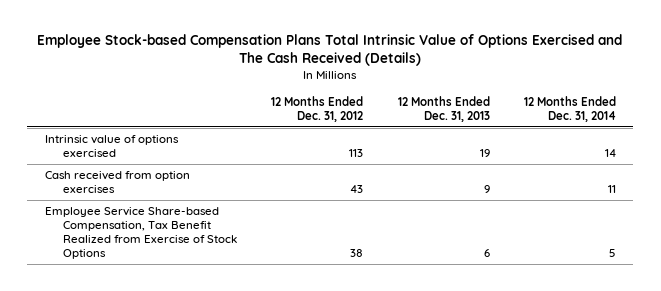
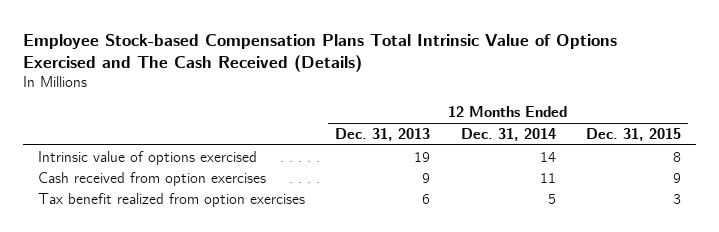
[271,95,364,122] 12 Months Ended Dec. 31, 2012 -> none
none -> [585,127,681,141] Dec. 31, 2015
[44,207,237,260] Employee Service Share-based Compensation, Tax Benefit Realized from Exercise of Stock Options -> [38,192,306,207] Tax benefit realized from option exercises

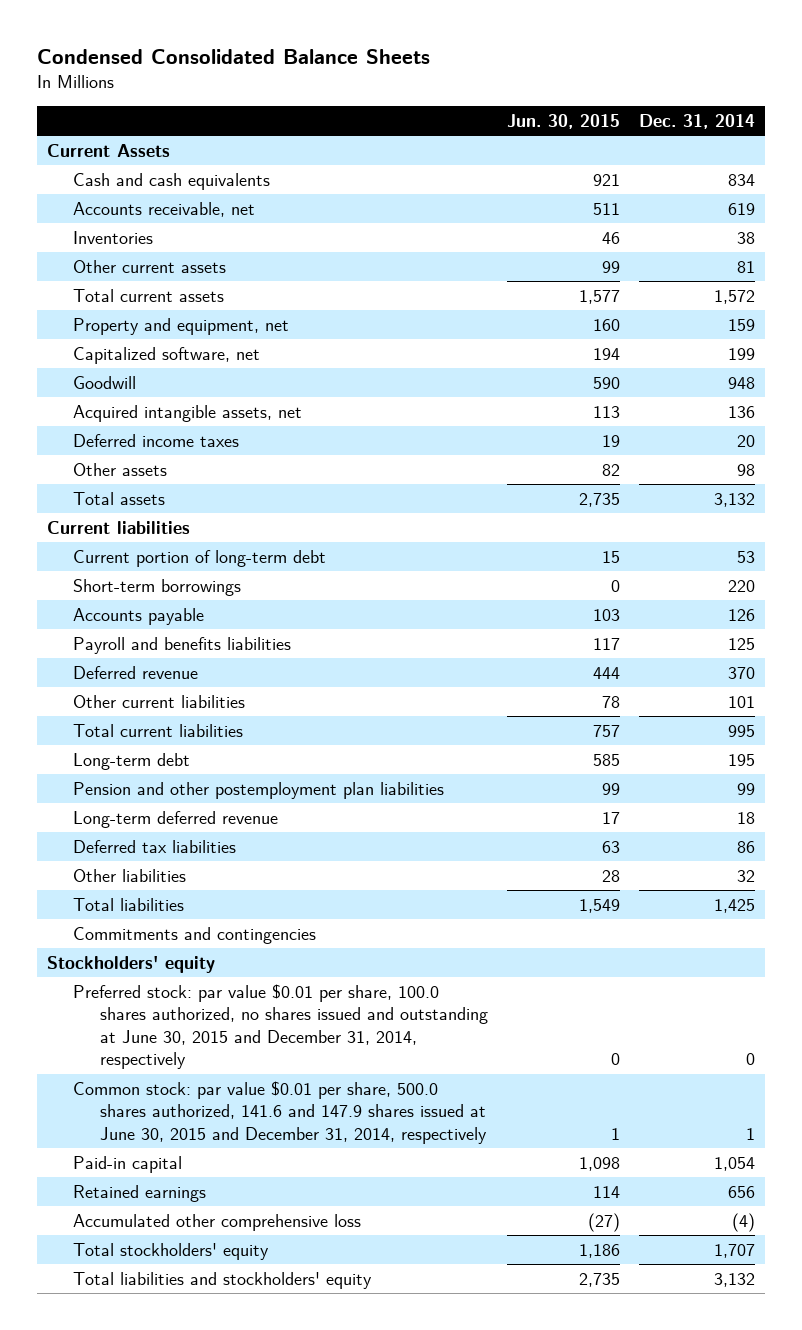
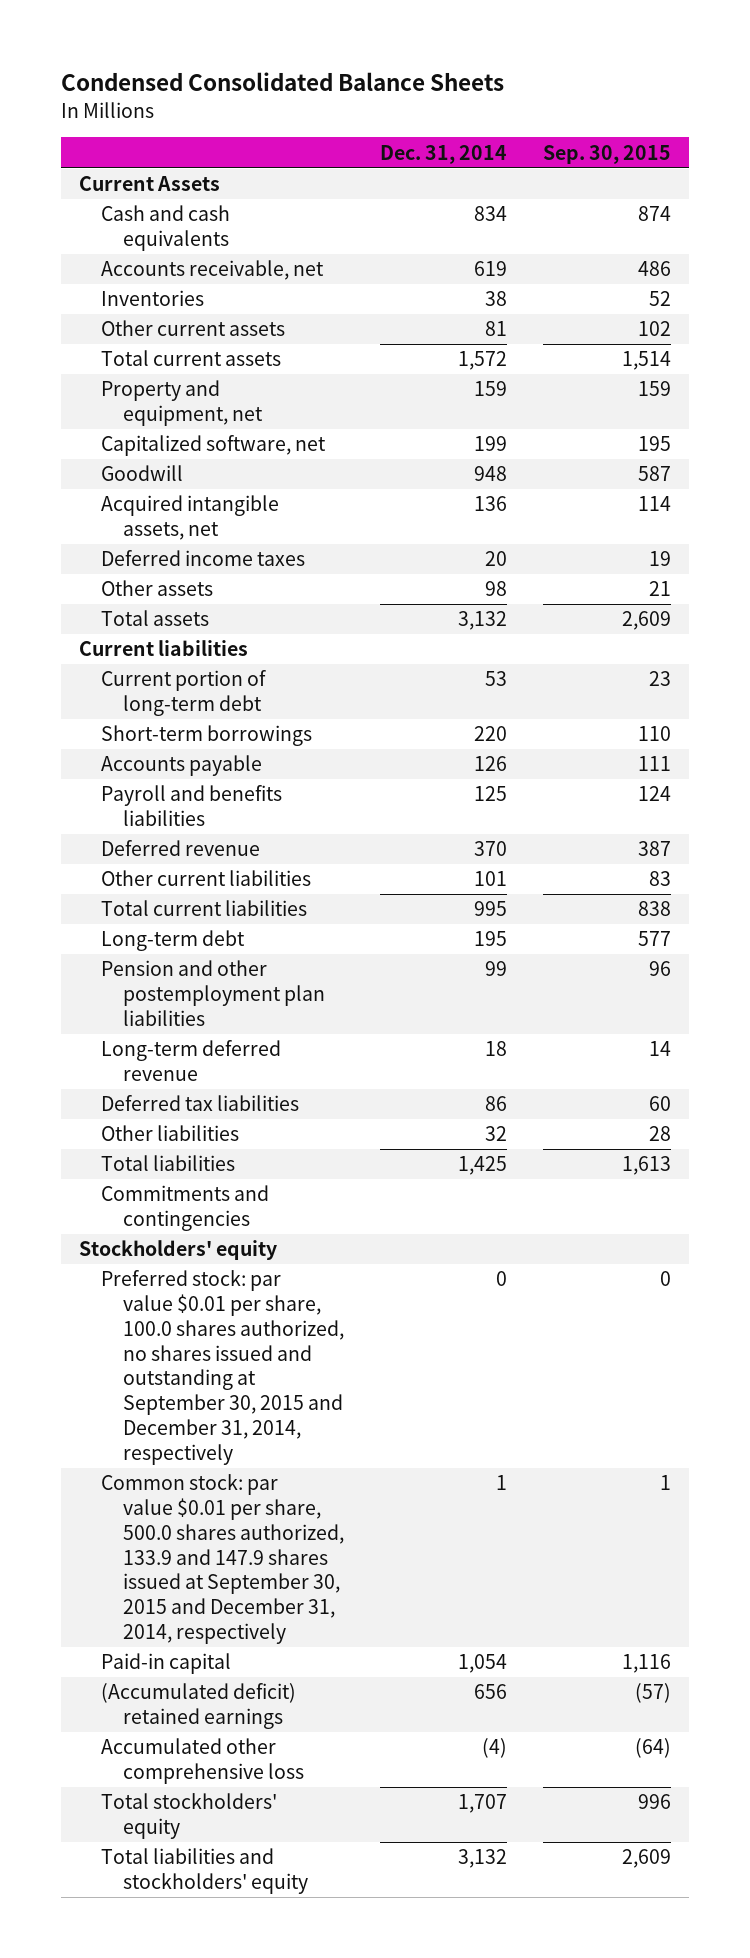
[506,113,620,129] Jun. 30, 2015 -> none
none -> [542,144,671,164] Sep. 30, 2015
[73,983,488,1070] Preferred stock: par value $0.01 per share, 100.0 shares authorized, no shares issued and outstanding at June 30, 2015 and December 31, 2014, respectively -> [101,1270,345,1465] Preferred stock: par value $0.01 per share, 100.0 shares authorized, no shares issued and outstanding at September 30, 2015 and December 31, 2014, respectively
[73,1080,487,1144] Common stock: par value $0.01 per share, 500.0 shares authorized, 141.6 and 147.9 shares issued at June 30, 2015 and December 31, 2014, respectively -> [101,1474,345,1644] Common stock: par value $0.01 per share, 500.0 shares authorized, 133.9 and 147.9 shares issued at September 30, 2015 and December 31, 2014, respectively
[73,1184,207,1202] Retained earnings -> [101,1683,297,1729] (Accumulated deficit) retained earnings

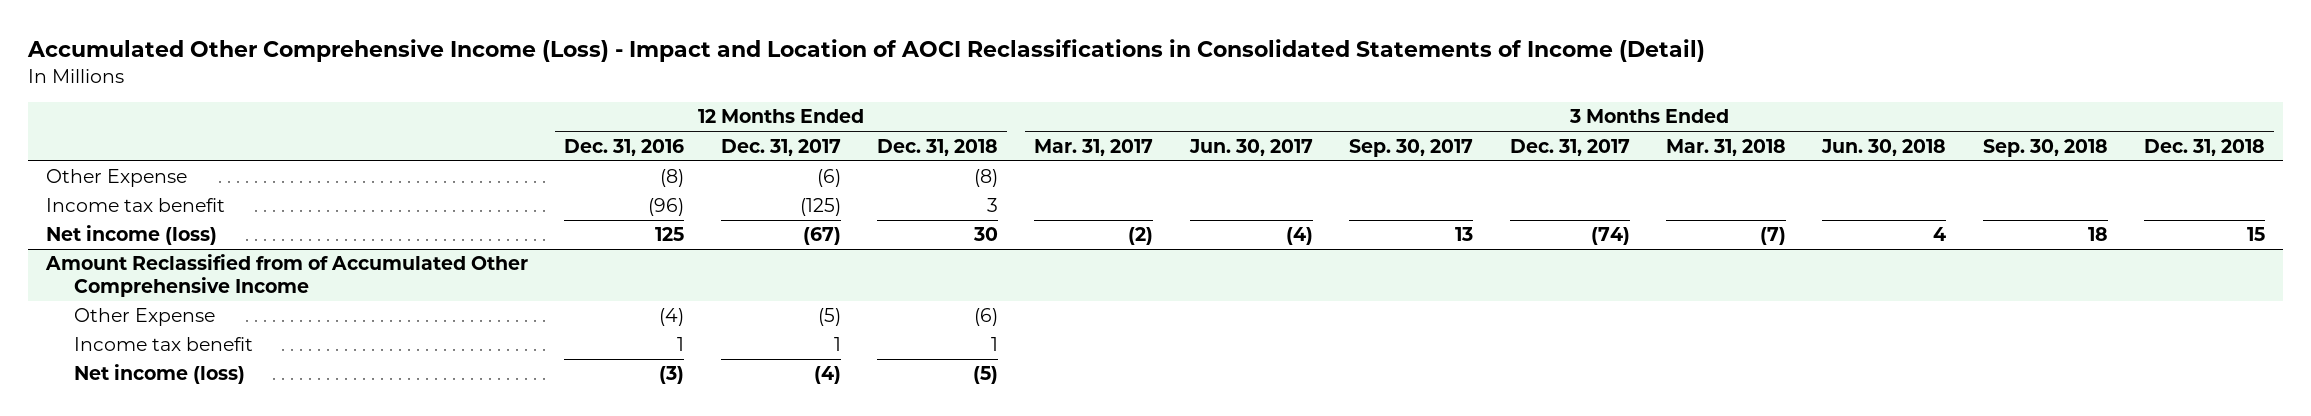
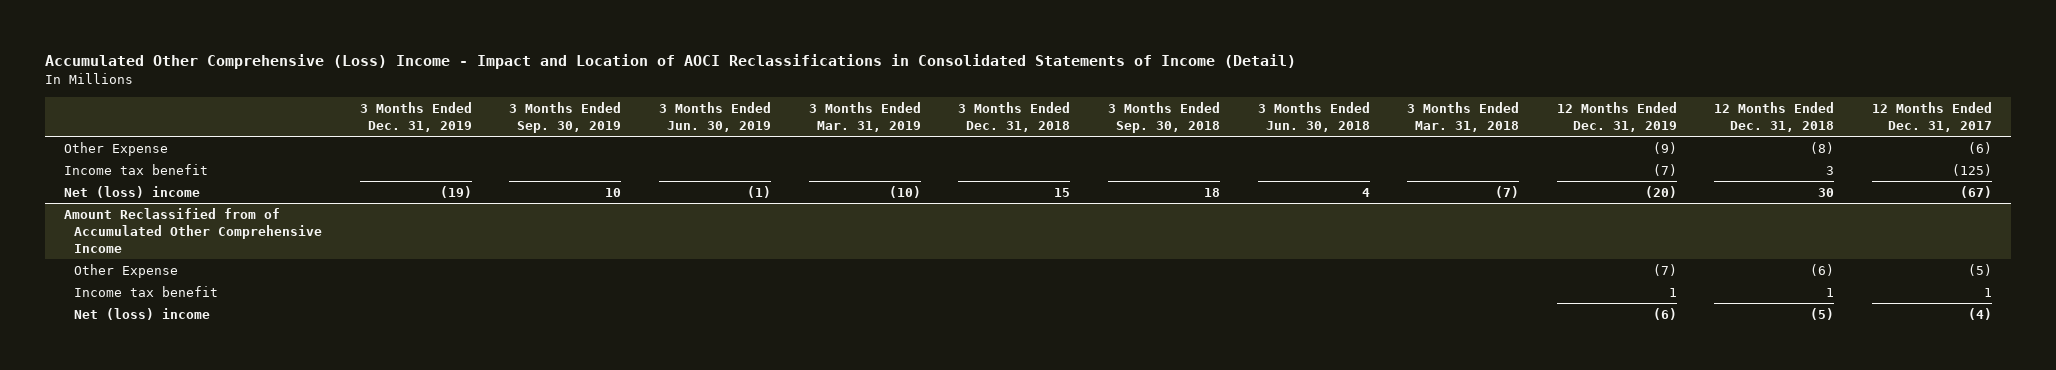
[26,39,1705,63] Accumulated Other Comprehensive Income (Loss) - Impact and Location of AOCI Reclassifications in Consolidated Statements of Income (Detail) -> [45,53,1297,69] Accumulated Other Comprehensive (Loss) Income - Impact and Location of AOCI Reclassifications in Consolidated Statements of Income (Detail)
[564,138,685,156] Dec. 31, 2016 -> none
[1034,138,1154,156] Mar. 31, 2017 -> none
[1188,138,1313,156] Jun. 30, 2017 -> none
[1349,138,1474,157] Sep. 30, 2017 -> none
[1509,138,1630,156] Dec. 31, 2017 -> none
none -> [359,101,472,132] 3 Months Ended Dec. 31, 2019
none -> [509,101,622,133] 3 Months Ended Sep. 30, 2019
none -> [658,101,771,132] 3 Months Ended Jun. 30, 2019
none -> [808,101,921,132] 3 Months Ended Mar. 31, 2019
none -> [1556,101,1677,132] 12 Months Ended Dec. 31, 2019
[45,225,217,246] Net income (loss) -> [63,185,200,198] Net (loss) income
[74,364,246,385] Net income (loss) -> [74,307,211,320] Net (loss) income

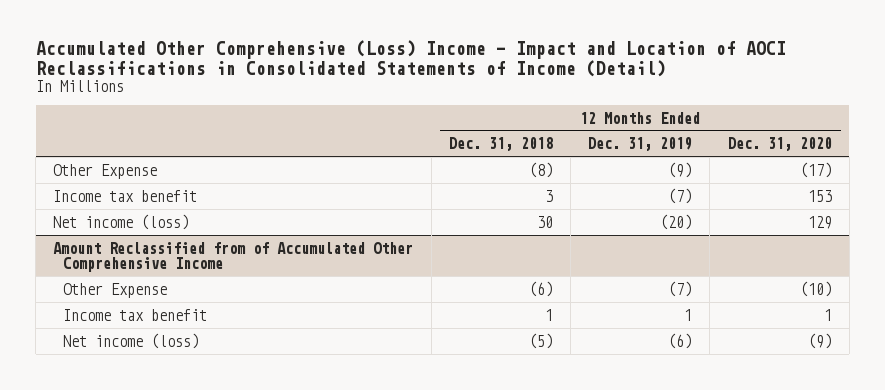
[359,101,472,132] 3 Months Ended Dec. 31, 2019 -> none
[509,101,622,133] 3 Months Ended Sep. 30, 2019 -> none
[658,101,771,132] 3 Months Ended Jun. 30, 2019 -> none
[808,101,921,132] 3 Months Ended Mar. 31, 2019 -> none
[958,101,1071,132] 3 Months Ended Dec. 31, 2018 -> none
[1107,101,1220,133] 3 Months Ended Sep. 30, 2018 -> none
[1257,101,1370,132] 3 Months Ended Jun. 30, 2018 -> none
[1407,101,1520,132] 3 Months Ended Mar. 31, 2018 -> none
[1872,101,1993,132] 12 Months Ended Dec. 31, 2017 -> none
none -> [727,137,832,152] Dec. 31, 2020
[63,185,200,198] Net (loss) income -> [53,213,190,230] Net income (loss)
[74,307,211,320] Net (loss) income -> [62,332,199,349] Net income (loss)

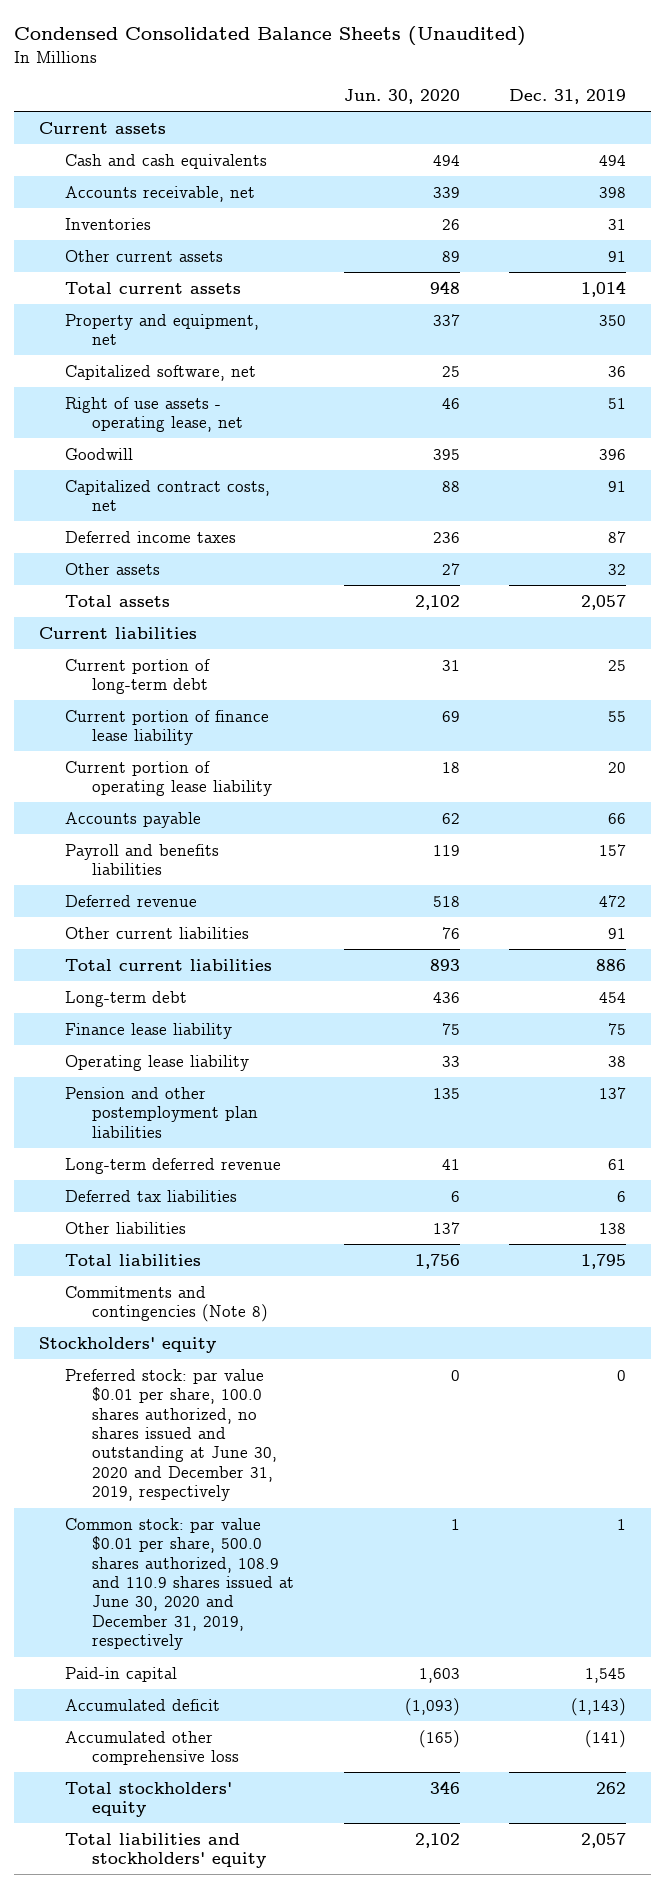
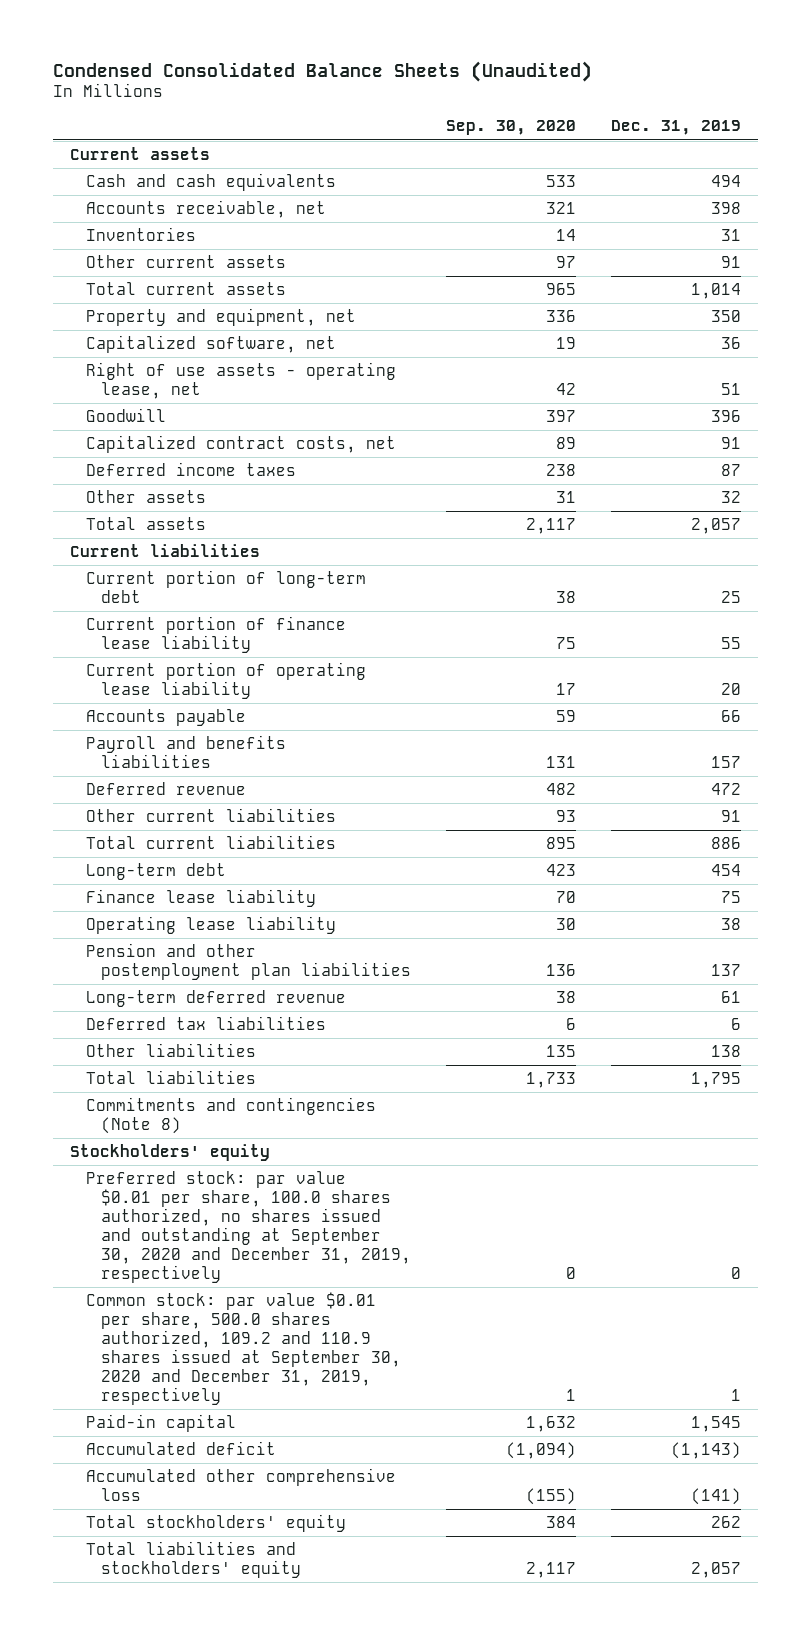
[343,88,460,104] Jun. 30, 2020 -> none
none -> [446,120,577,136] Sep. 30, 2020
[65,1368,277,1502] Preferred stock: par value $0.01 per share, 100.0 shares authorized, no shares issued and outstanding at June 30, 2020 and December 31, 2019, respectively -> [85,1170,412,1283] Preferred stock: par value $0.01 per share, 100.0 shares authorized, no shares issued and outstanding at September 30, 2020 and December 31, 2019, respectively
[65,1517,294,1651] Common stock: par value $0.01 per share, 500.0 shares authorized, 108.9 and 110.9 shares issued at June 30, 2020 and December 31, 2019, respectively -> [85,1291,402,1405] Common stock: par value $0.01 per share, 500.0 shares authorized, 109.2 and 110.9 shares issued at September 30, 2020 and December 31, 2019, respectively

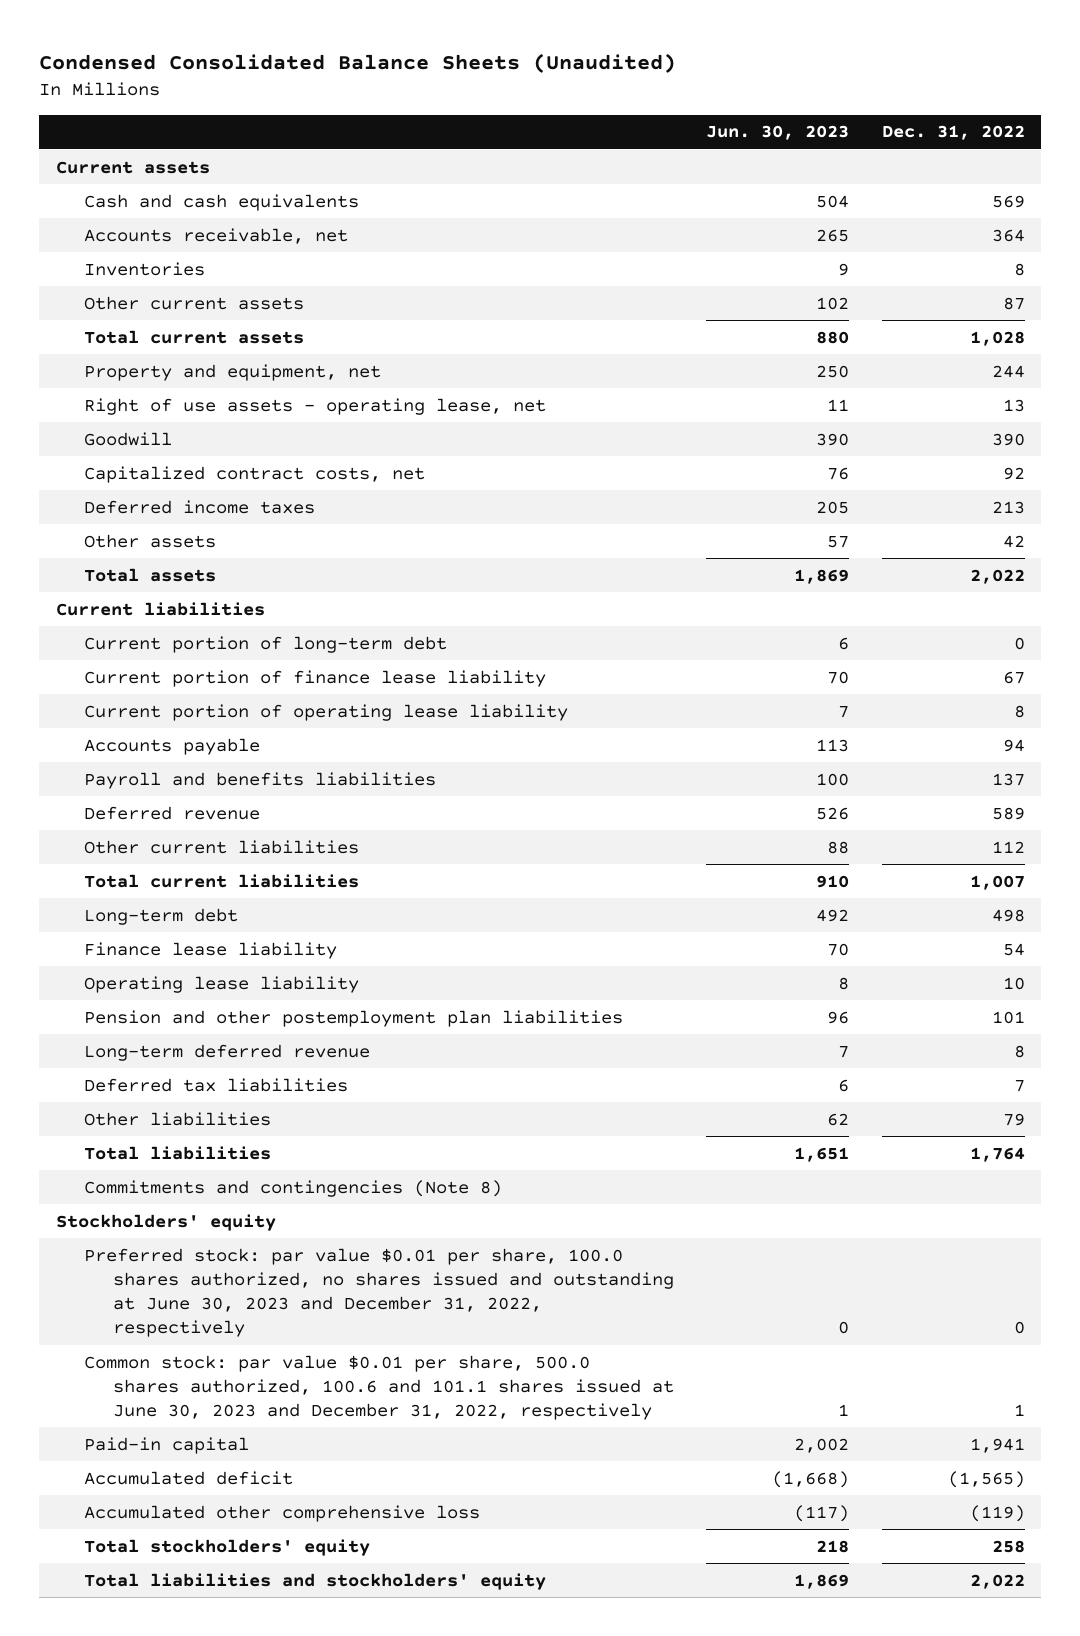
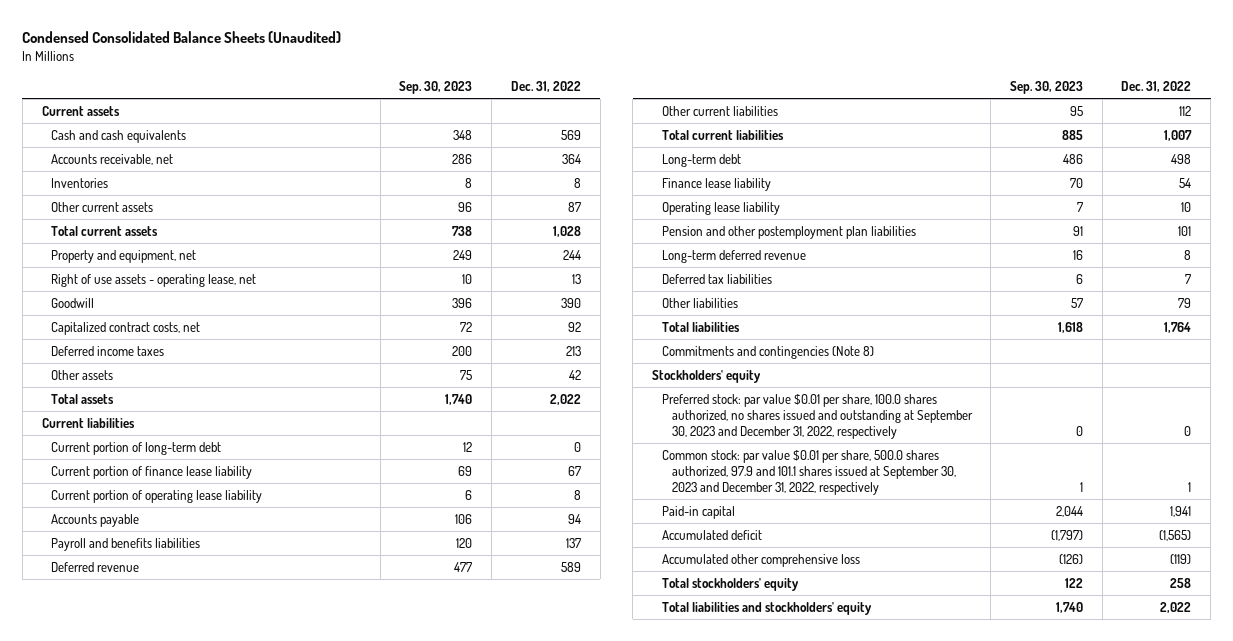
[706,125,850,141] Jun. 30, 2023 -> none
none -> [399,80,473,94] Sep. 30, 2023
[84,1247,674,1338] Preferred stock: par value $0.01 per share, 100.0 shares authorized, no shares issued and outstanding at June 30, 2023 and December 31, 2022, respectively -> [661,394,973,439] Preferred stock: par value $0.01 per share, 100.0 shares authorized, no shares issued and outstanding at September 30, 2023 and December 31, 2022, respectively
[84,1354,674,1421] Common stock: par value $0.01 per share, 500.0 shares authorized, 100.6 and 101.1 shares issued at June 30, 2023 and December 31, 2022, respectively -> [661,450,956,495] Common stock: par value $0.01 per share, 500.0 shares authorized, 97.9 and 101.1 shares issued at September 30, 2023 and December 31, 2022, respectively

